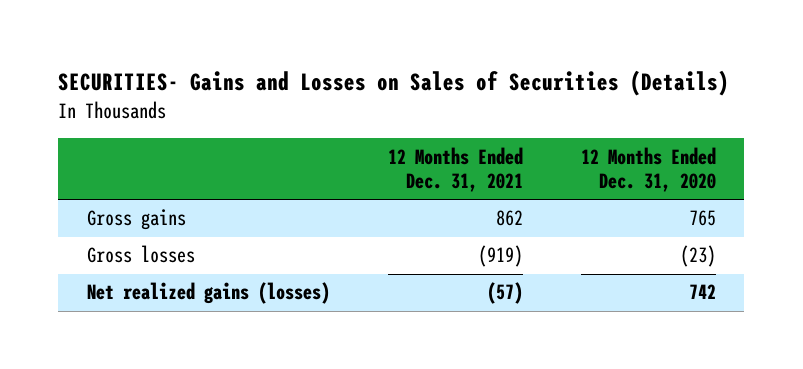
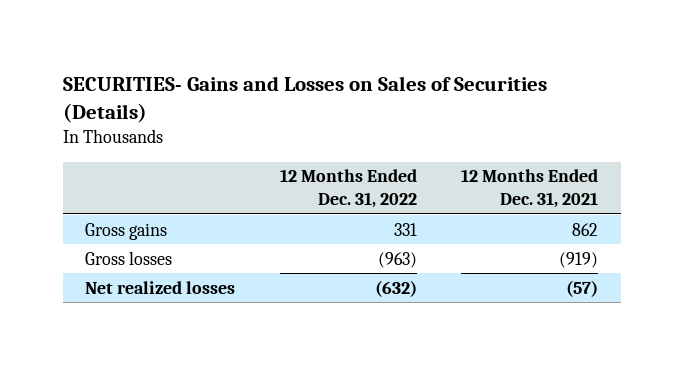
[580,146,716,192] 12 Months Ended Dec. 31, 2020 -> none
none -> [279,169,417,208] 12 Months Ended Dec. 31, 2022
[87,282,331,305] Net realized gains (losses) -> [84,280,235,294] Net realized losses

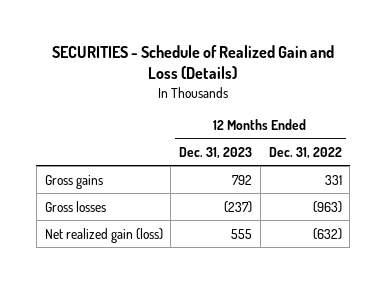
[62,75,547,123] SECURITIES- Gains and Losses on Sales of Securities (Details) -> [52,44,335,79] SECURITIES - Schedule of Realized Gain and Loss (Details)
[461,169,599,208] 12 Months Ended Dec. 31, 2021 -> none
none -> [179,146,253,159] Dec. 31, 2023
[84,280,235,294] Net realized losses -> [44,227,163,243] Net realized gain (loss)

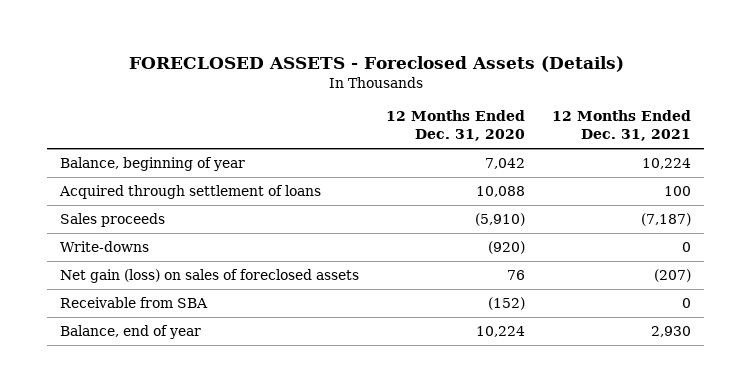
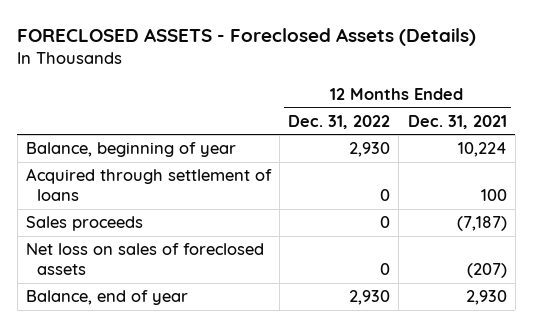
[386,110,526,142] 12 Months Ended Dec. 31, 2020 -> none
none -> [288,114,391,129] Dec. 31, 2022
[60,241,150,253] Write-downs -> none
[60,297,209,309] Receivable from SBA -> none
[60,269,360,284] Net gain (loss) on sales of foreclosed assets -> [25,243,264,275] Net loss on sales of foreclosed assets

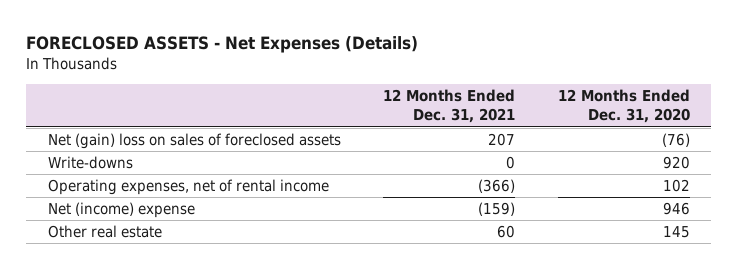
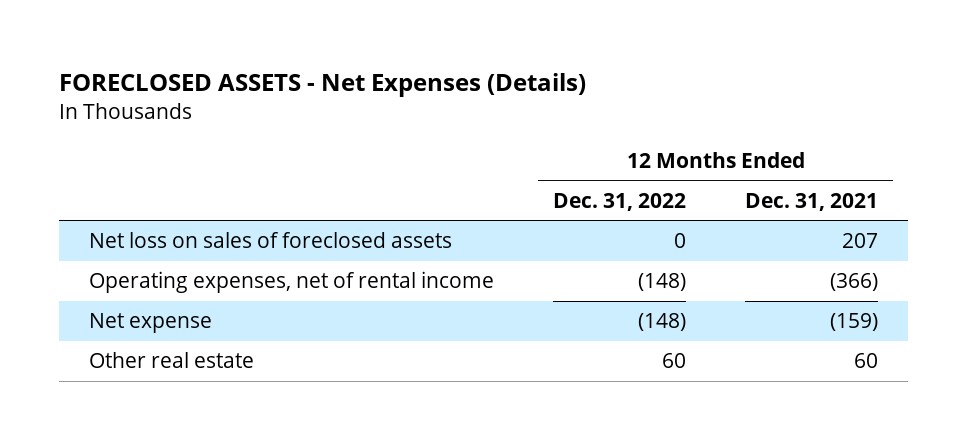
[558,89,691,124] 12 Months Ended Dec. 31, 2020 -> none
none -> [553,192,687,211] Dec. 31, 2022
[47,155,133,169] Write-downs -> none
[47,132,341,149] Net (gain) loss on sales of foreclosed assets -> [88,232,452,249] Net loss on sales of foreclosed assets
[47,201,195,218] Net (income) expense -> [88,313,212,334] Net expense

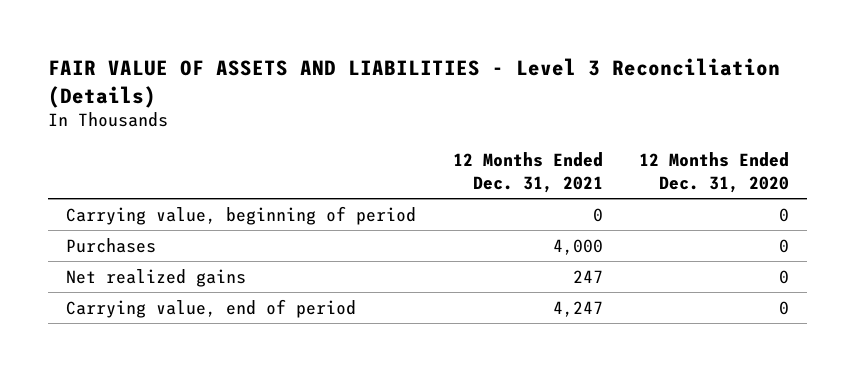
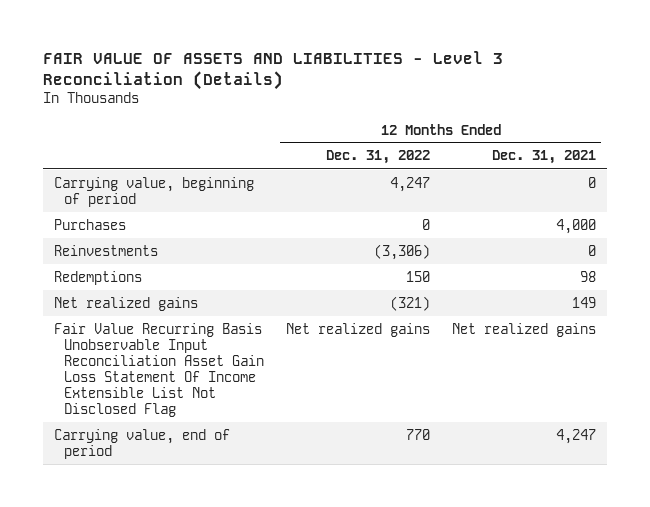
[638,151,789,193] 12 Months Ended Dec. 31, 2020 -> none
none -> [325,150,430,165] Dec. 31, 2022
none -> [53,244,158,256] Reinvestments
none -> [53,270,142,285] Redemptions
[572,269,603,283] 247 -> [571,296,596,308] 149
none -> [53,322,264,417] Fair Value Recurring Basis Unobservable Input Reconciliation Asset Gain Loss Statement Of Income Extensible List Not Disclosed Flag

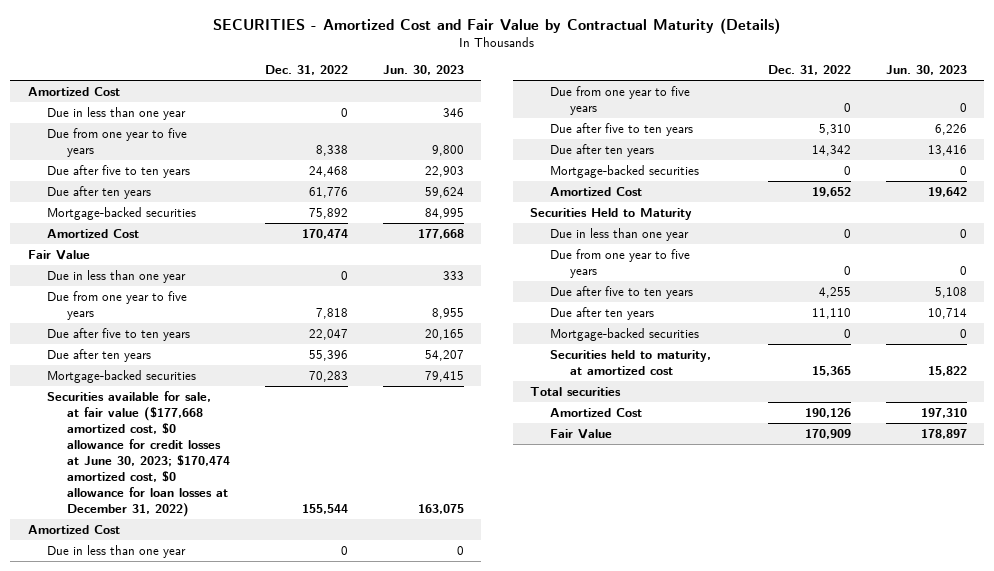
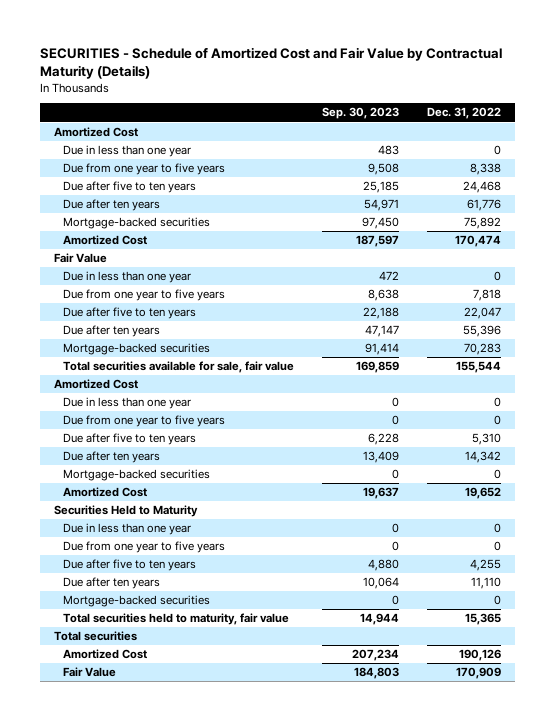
[213,17,781,34] SECURITIES - Amortized Cost and Fair Value by Contractual Maturity (Details) -> [39,46,502,79] SECURITIES - Schedule of Amortized Cost and Fair Value by Contractual Maturity (Details)
[383,65,465,76] Jun. 30, 2023 -> none
none -> [322,107,400,120] Sep. 30, 2023
[47,390,231,518] Securities available for sale, at fair value ($177,668 amortized cost, $0 allowance for credit losses at June 30, 2023; $170,474 amortized cost, $0 allowance for loan losses at December 31, 2022) -> [63,361,295,374] Total securities available for sale, fair value
[550,349,712,375] Securities held to maturity, at amortized cost -> [63,613,290,626] Total securities held to maturity, fair value

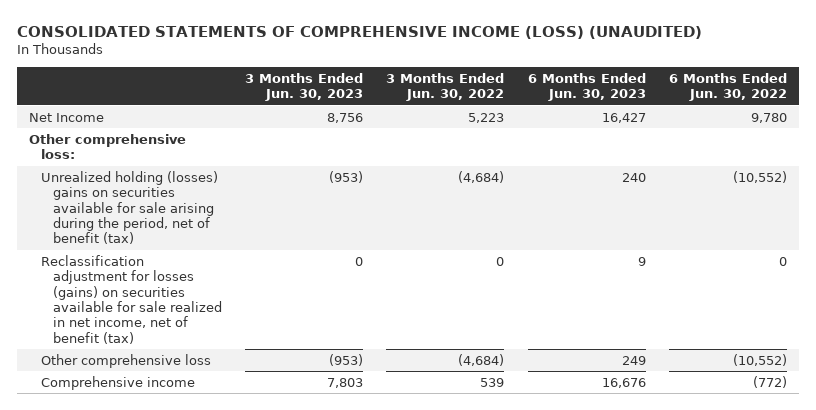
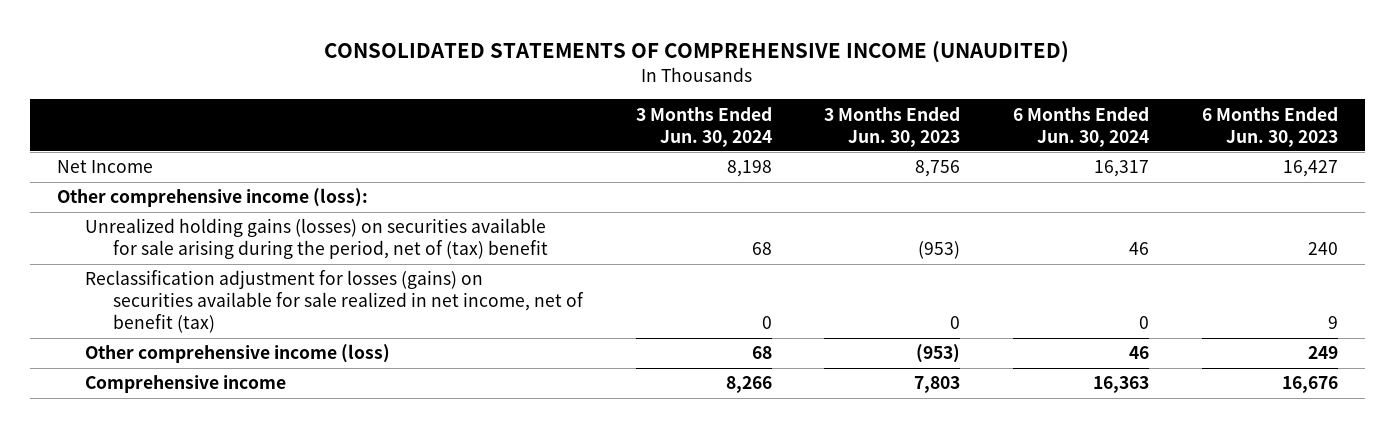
[17,25,703,39] CONSOLIDATED STATEMENTS OF COMPREHENSIVE INCOME (LOSS) (UNAUDITED) -> [324,40,1070,63] CONSOLIDATED STATEMENTS OF COMPREHENSIVE INCOME (UNAUDITED)
[386,72,505,102] 3 Months Ended Jun. 30, 2022 -> none
[669,72,788,102] 6 Months Ended Jun. 30, 2022 -> none
none -> [635,106,772,147] 3 Months Ended Jun. 30, 2024
none -> [1013,106,1150,147] 6 Months Ended Jun. 30, 2024
[28,133,186,160] Other comprehensive loss: -> [56,188,368,208] Other comprehensive income (loss):
[40,170,218,245] Unrealized holding (losses) gains on securities available for sale arising during the period, net of benefit (tax) -> [84,218,548,260] Unrealized holding gains (losses) on securities available for sale arising during the period, net of (tax) benefit
[40,353,211,368] Other comprehensive loss -> [84,344,390,364] Other comprehensive income (loss)

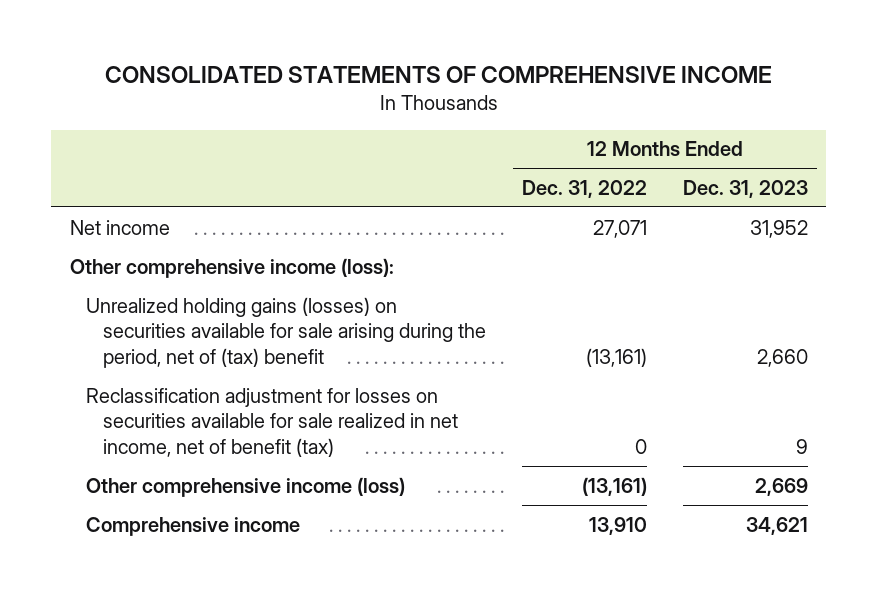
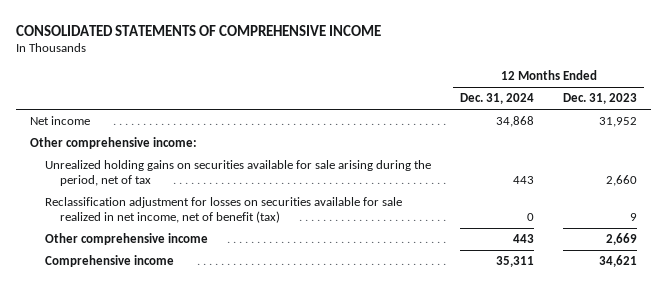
[521,179,647,198] Dec. 31, 2022 -> none
none -> [460,93,535,105] Dec. 31, 2024
[69,257,394,278] Other comprehensive income (loss): -> [30,137,198,150] Other comprehensive income:
[86,296,486,369] Unrealized holding gains (losses) on securities available for sale arising during the period, net of (tax) benefit -> [45,160,432,186] Unrealized holding gains on securities available for sale arising during the period, net of tax
[86,476,406,497] Other comprehensive income (loss) -> [45,233,209,246] Other comprehensive income

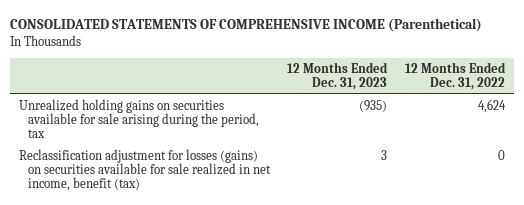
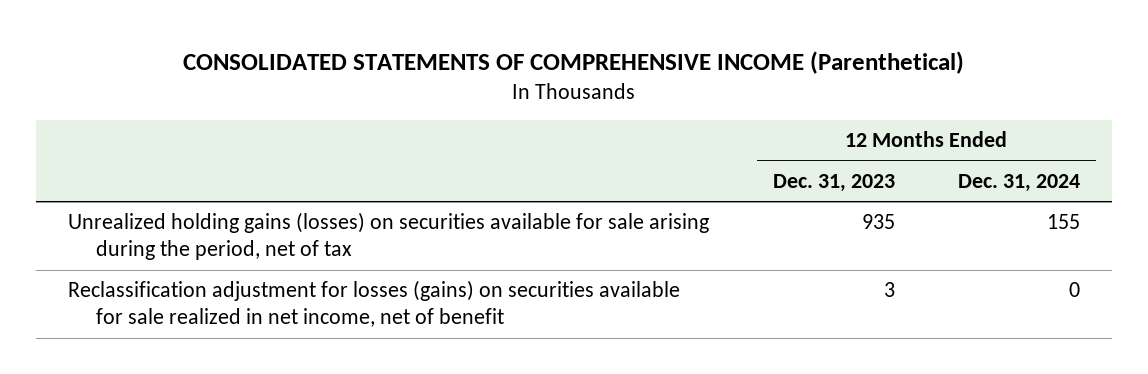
[404,61,506,91] 12 Months Ended Dec. 31, 2022 -> none
none -> [958,173,1081,192] Dec. 31, 2024
[18,98,259,139] Unrealized holding gains on securities available for sale arising during the period, tax -> [67,212,709,261] Unrealized holding gains (losses) on securities available for sale arising during the period, net of tax
[359,99,388,112] (935) -> [861,214,895,230] 935
[18,148,271,192] Reclassification adjustment for losses (gains) on securities available for sale realized in net income, benefit (tax) -> [67,280,680,328] Reclassification adjustment for losses (gains) on securities available for sale realized in net income, net of benefit

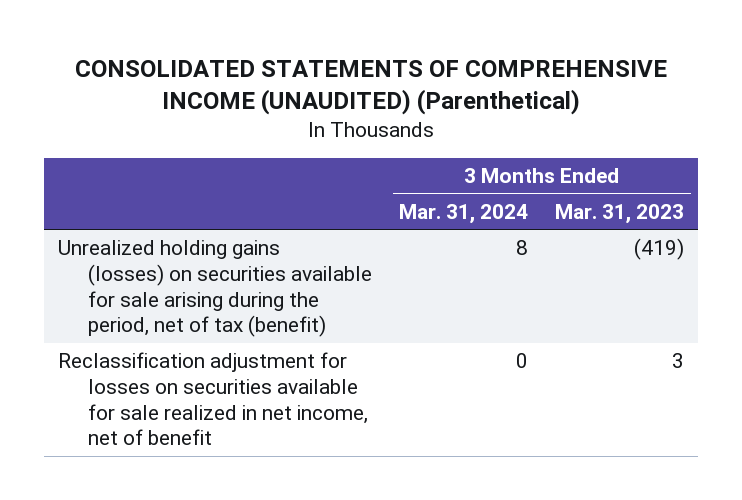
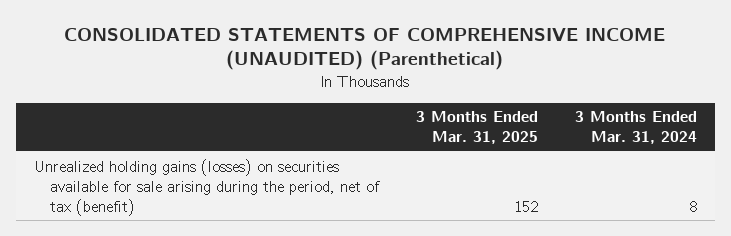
[555,203,685,224] Mar. 31, 2023 -> none
none -> [415,111,538,145] 3 Months Ended Mar. 31, 2025
[57,352,369,446] Reclassification adjustment for losses on securities available for sale realized in net income, net of benefit -> none

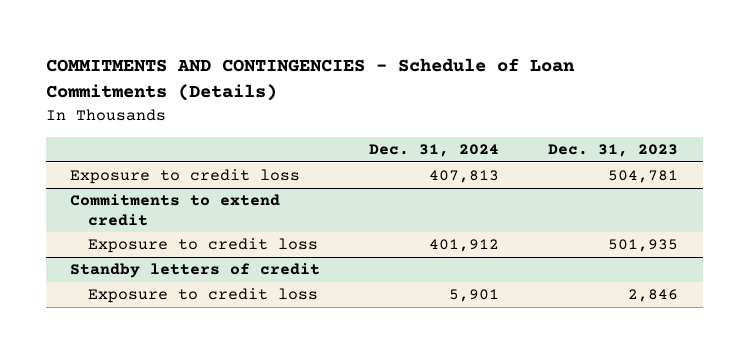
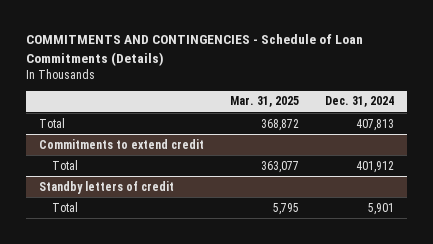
[548,143,679,157] Dec. 31, 2023 -> none
none -> [229,96,299,108] Mar. 31, 2025
[70,169,301,185] Exposure to credit loss -> [39,117,66,128] Total
[88,238,319,254] Exposure to credit loss -> [52,159,79,170] Total
[88,288,319,304] Exposure to credit loss -> [52,201,79,212] Total

